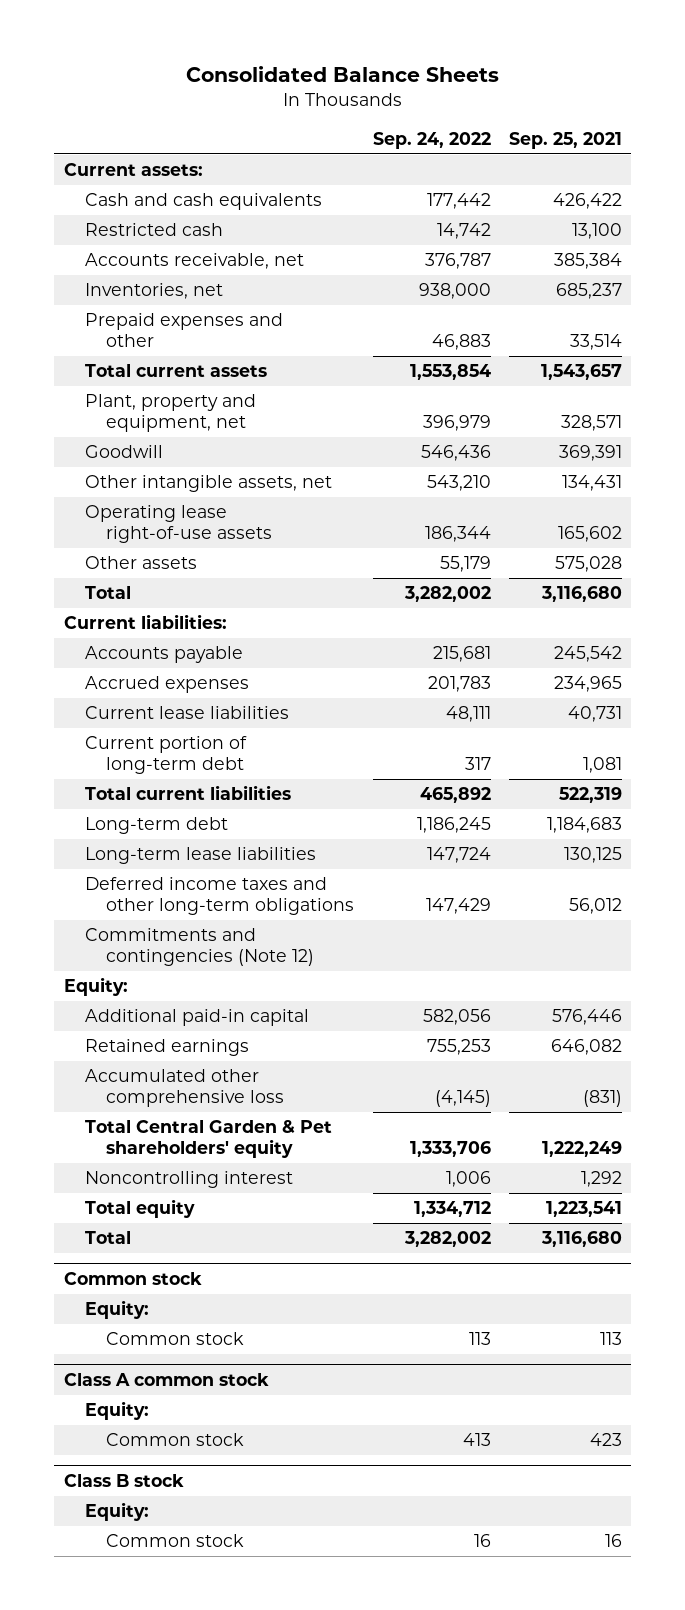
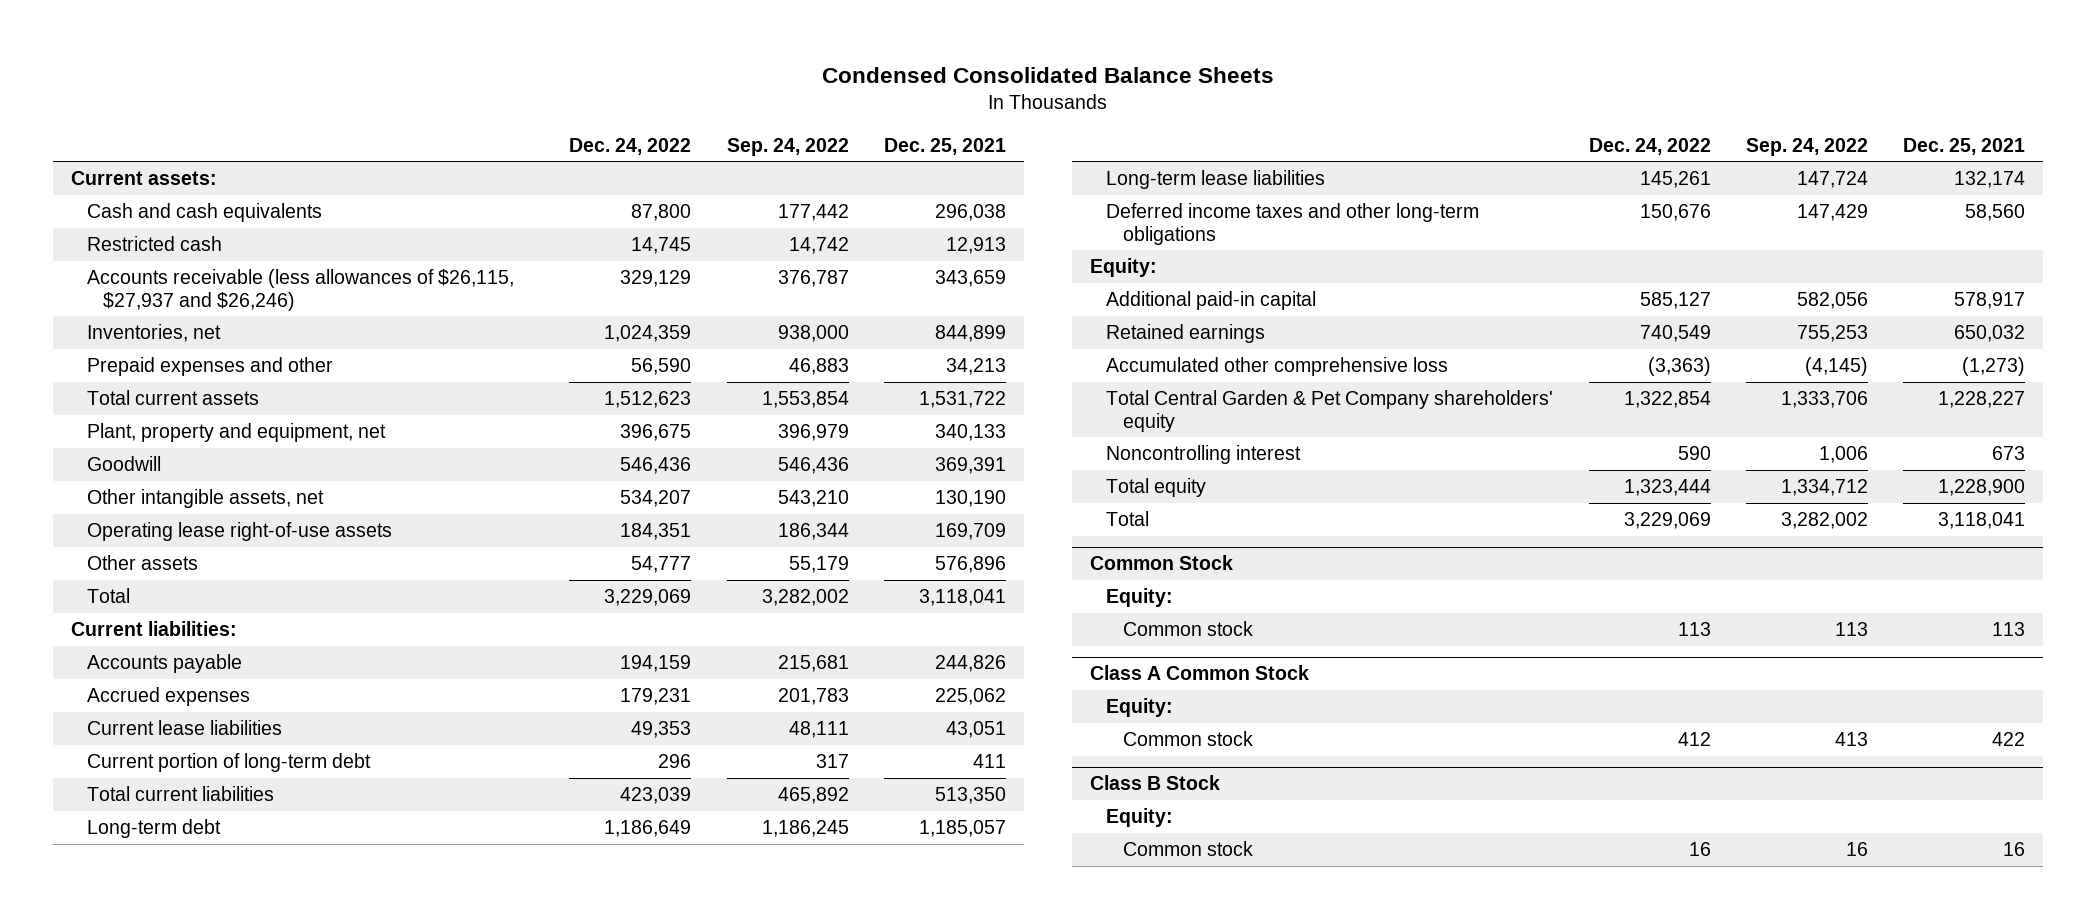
[185,65,499,82] Consolidated Balance Sheets -> [822,67,1275,84] Condensed Consolidated Balance Sheets
[508,131,622,149] Sep. 25, 2021 -> none
none -> [569,137,692,155] Dec. 24, 2022
none -> [884,137,1007,155] Dec. 25, 2021
[84,253,304,270] Accounts receivable, net -> [87,269,515,311] Accounts receivable (less allowances of $26,115, $27,937 and $26,246)
[84,928,315,966] Commitments and contingencies (Note 12) -> none
[84,1120,332,1158] Total Central Garden & Pet shareholders' equity -> [1106,390,1554,432] Total Central Garden & Pet Company shareholders' equity
[63,1271,202,1285] Common stock -> [1089,555,1233,571] Common Stock
[63,1372,269,1386] Class A common stock -> [1089,665,1309,681] Class A Common Stock
[63,1473,184,1487] Class B stock -> [1089,775,1220,791] Class B Stock

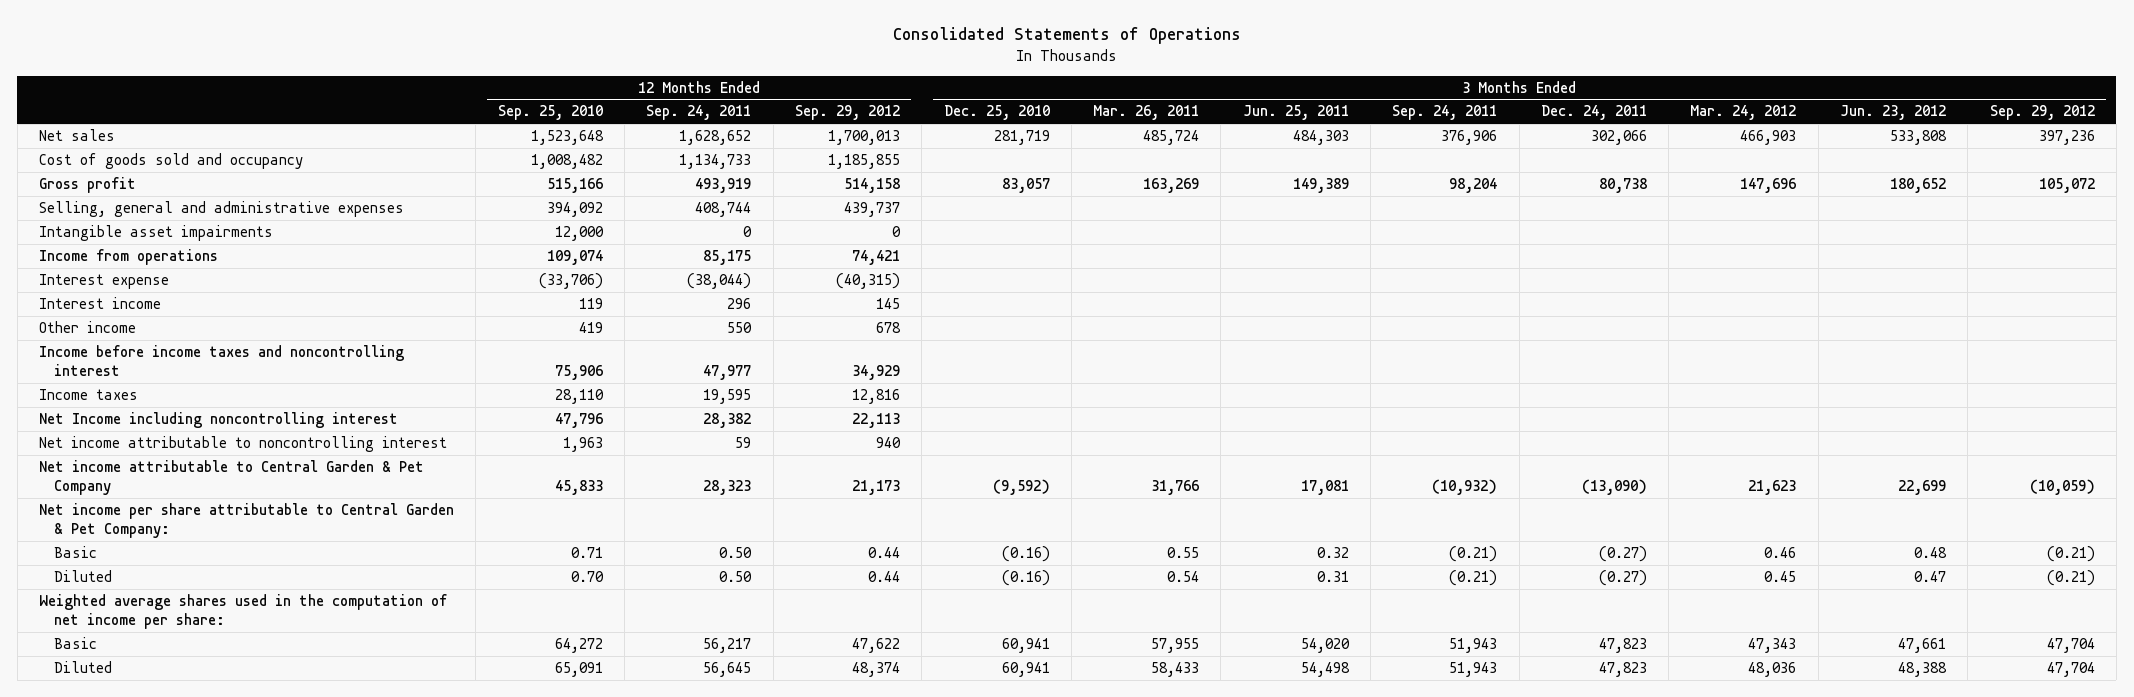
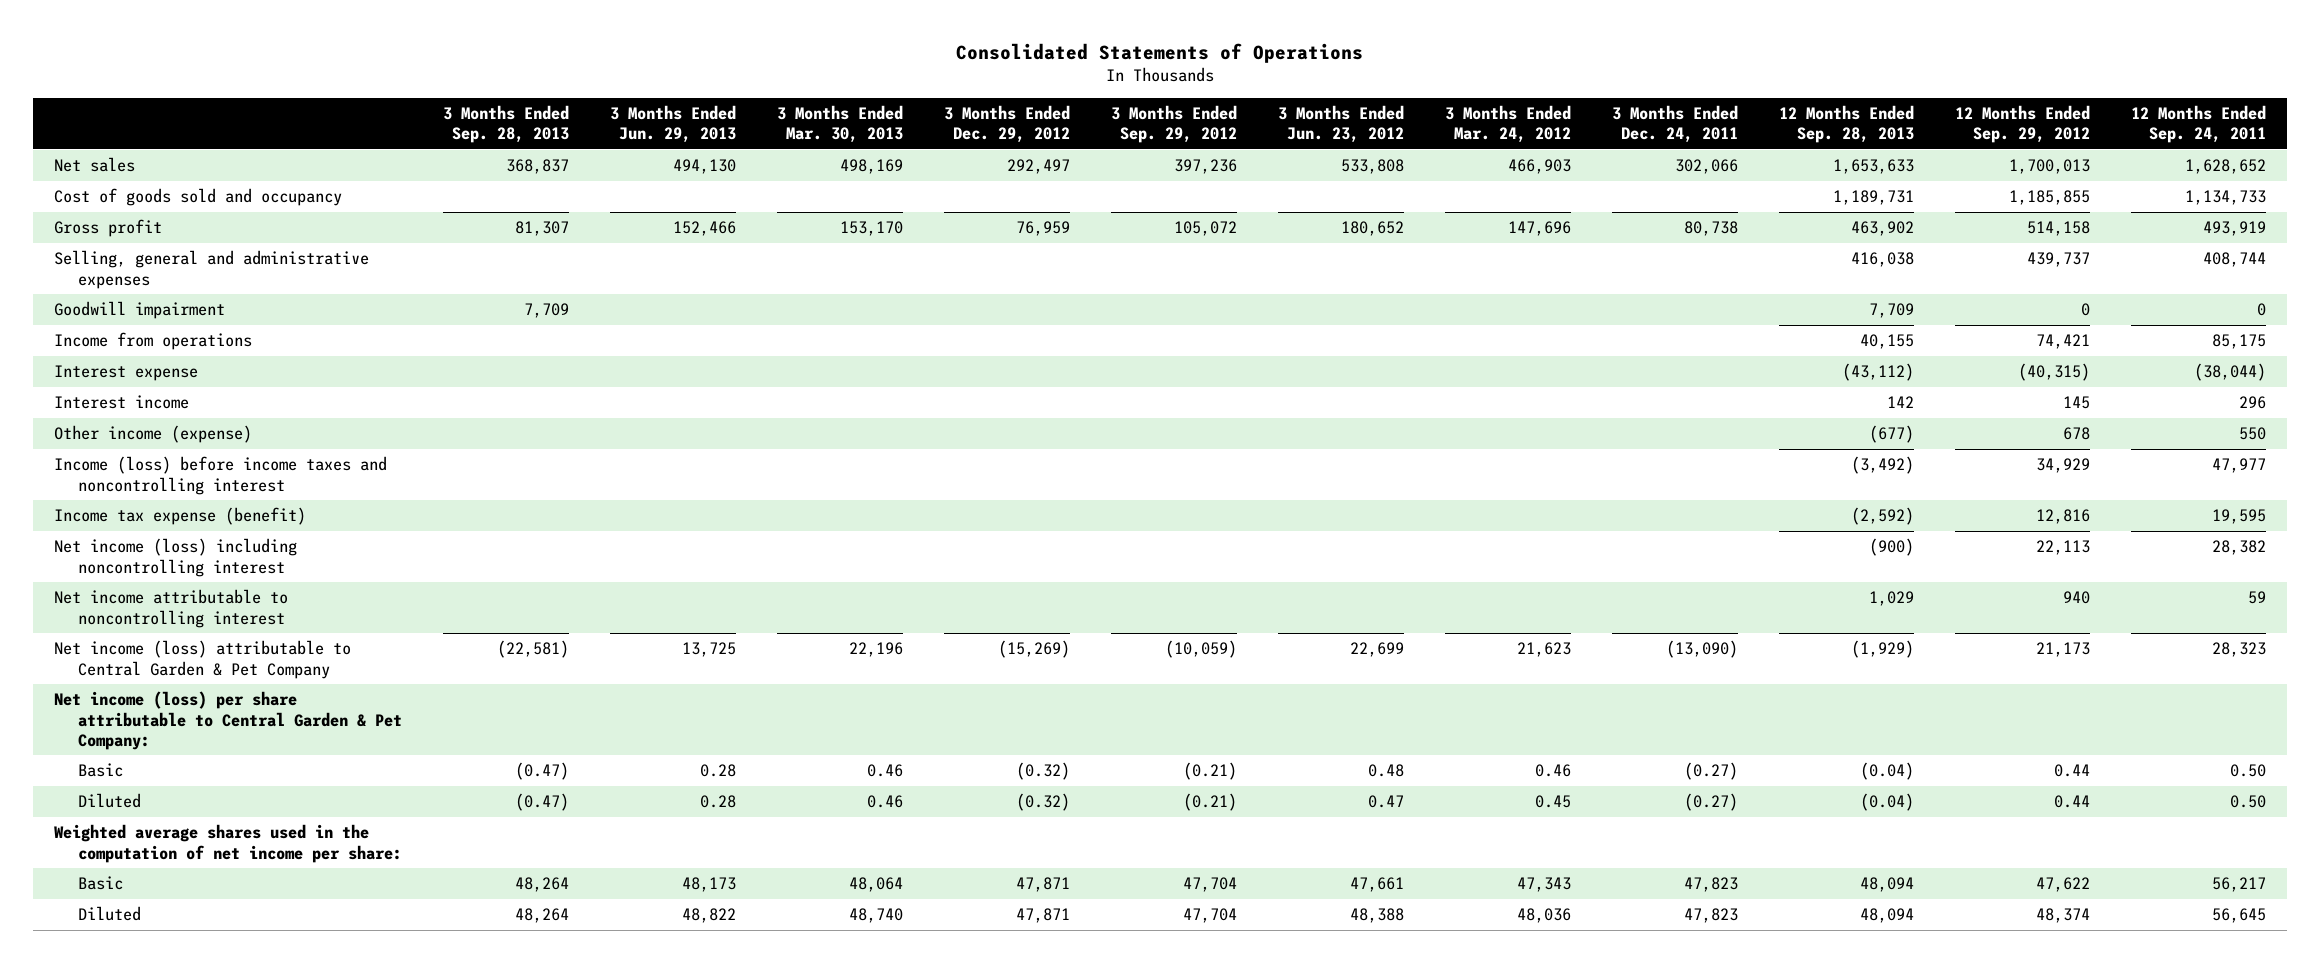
[497,105,603,121] Sep. 25, 2010 -> none
[943,105,1050,121] Dec. 25, 2010 -> none
[1093,105,1200,121] Mar. 26, 2011 -> none
[1242,105,1349,121] Jun. 25, 2011 -> none
[1392,105,1498,121] Sep. 24, 2011 -> none
none -> [443,105,570,144] 3 Months Ended Sep. 28, 2013
none -> [610,105,737,144] 3 Months Ended Jun. 29, 2013
none -> [777,105,904,144] 3 Months Ended Mar. 30, 2013
none -> [944,105,1071,144] 3 Months Ended Dec. 29, 2012
none -> [1779,105,1915,144] 12 Months Ended Sep. 28, 2013
[39,225,274,242] Intangible asset impairments -> none
none -> [53,301,225,320] Goodwill impairment
[39,321,137,334] Other income -> [53,425,252,444] Other income (expense)
[39,345,405,376] Income before income taxes and noncontrolling interest -> [53,456,387,495] Income (loss) before income taxes and noncontrolling interest
[39,389,139,401] Income taxes -> [53,507,306,526] Income tax expense (benefit)
[39,412,399,429] Net Income including noncontrolling interest -> [53,538,297,577] Net income (loss) including noncontrolling interest
[39,460,425,495] Net income attributable to Central Garden & Pet Company -> [53,640,351,679] Net income (loss) attributable to Central Garden & Pet Company
[39,503,455,538] Net income per share attributable to Central Garden & Pet Company: -> [53,691,403,750] Net income (loss) per share attributable to Central Garden & Pet Company:

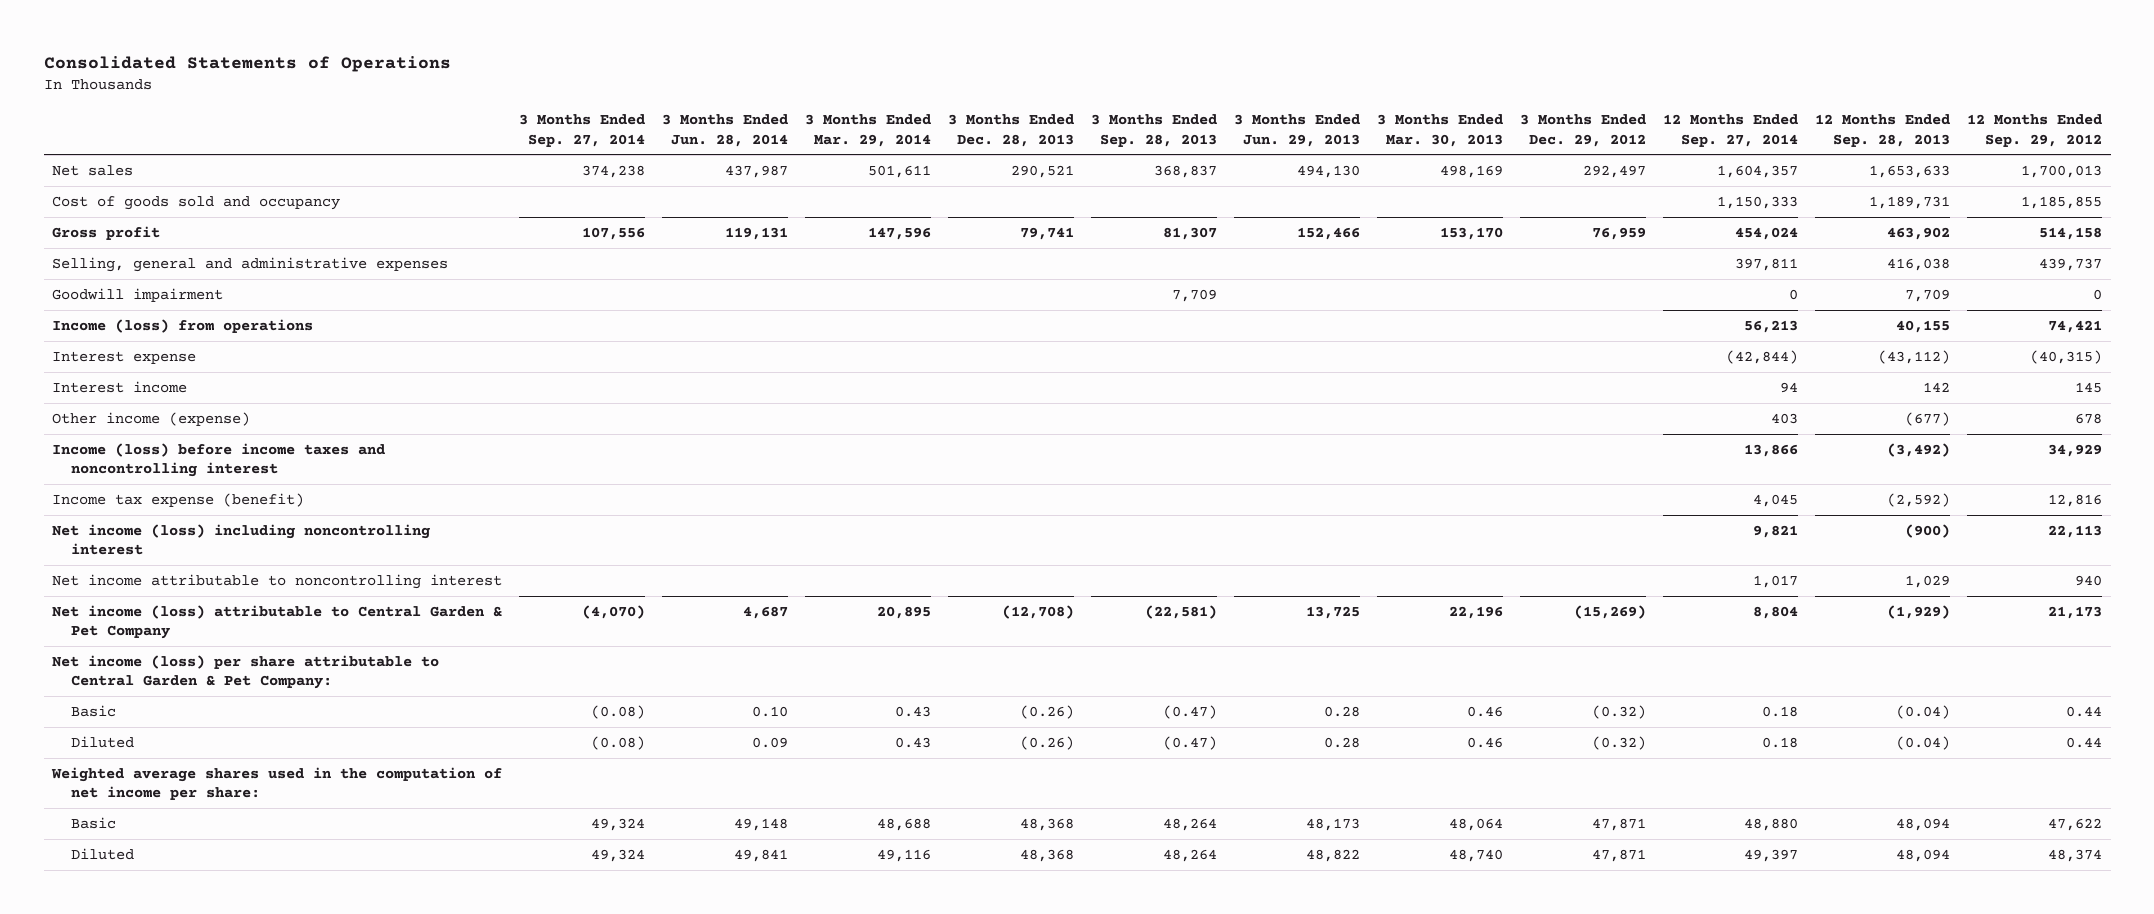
[1111,105,1238,144] 3 Months Ended Sep. 29, 2012 -> none
[1278,105,1405,144] 3 Months Ended Jun. 23, 2012 -> none
[1445,105,1572,144] 3 Months Ended Mar. 24, 2012 -> none
[1612,105,1739,144] 3 Months Ended Dec. 24, 2011 -> none
[2131,105,2267,144] 12 Months Ended Sep. 24, 2011 -> none
none -> [519,114,646,147] 3 Months Ended Sep. 27, 2014
none -> [662,114,789,147] 3 Months Ended Jun. 28, 2014
none -> [805,114,932,147] 3 Months Ended Mar. 29, 2014
none -> [948,114,1075,147] 3 Months Ended Dec. 28, 2013
none -> [1663,114,1799,147] 12 Months Ended Sep. 27, 2014
[53,332,252,351] Income from operations -> [52,318,314,333] Income (loss) from operations

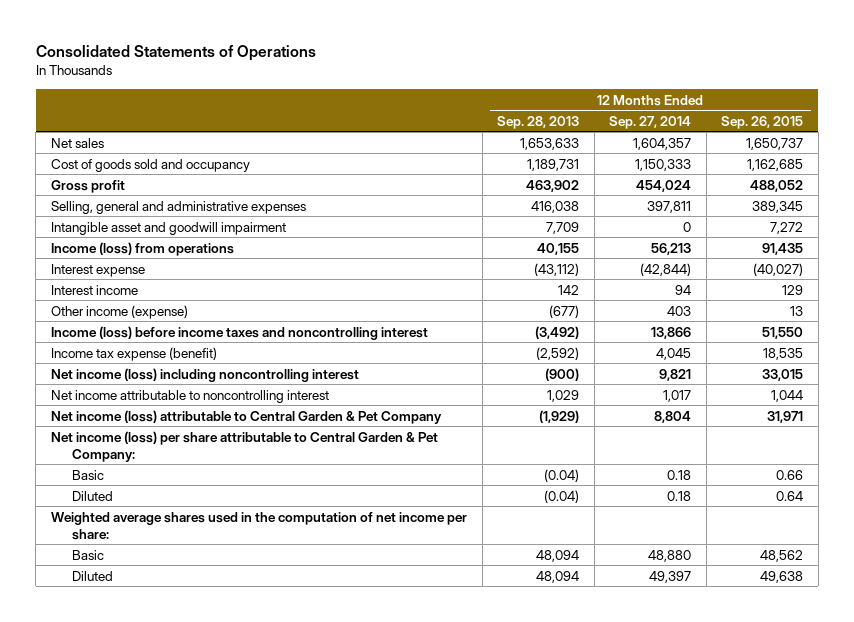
[519,114,646,147] 3 Months Ended Sep. 27, 2014 -> none
[662,114,789,147] 3 Months Ended Jun. 28, 2014 -> none
[805,114,932,147] 3 Months Ended Mar. 29, 2014 -> none
[948,114,1075,147] 3 Months Ended Dec. 28, 2013 -> none
[1091,114,1218,147] 3 Months Ended Sep. 28, 2013 -> none
[1234,114,1361,147] 3 Months Ended Jun. 29, 2013 -> none
[1377,114,1504,147] 3 Months Ended Mar. 30, 2013 -> none
[1520,114,1647,147] 3 Months Ended Dec. 29, 2012 -> none
[1967,114,2103,147] 12 Months Ended Sep. 29, 2012 -> none
none -> [721,115,804,129] Sep. 26, 2015
[52,287,224,302] Goodwill impairment -> [51,221,287,235] Intangible asset and goodwill impairment

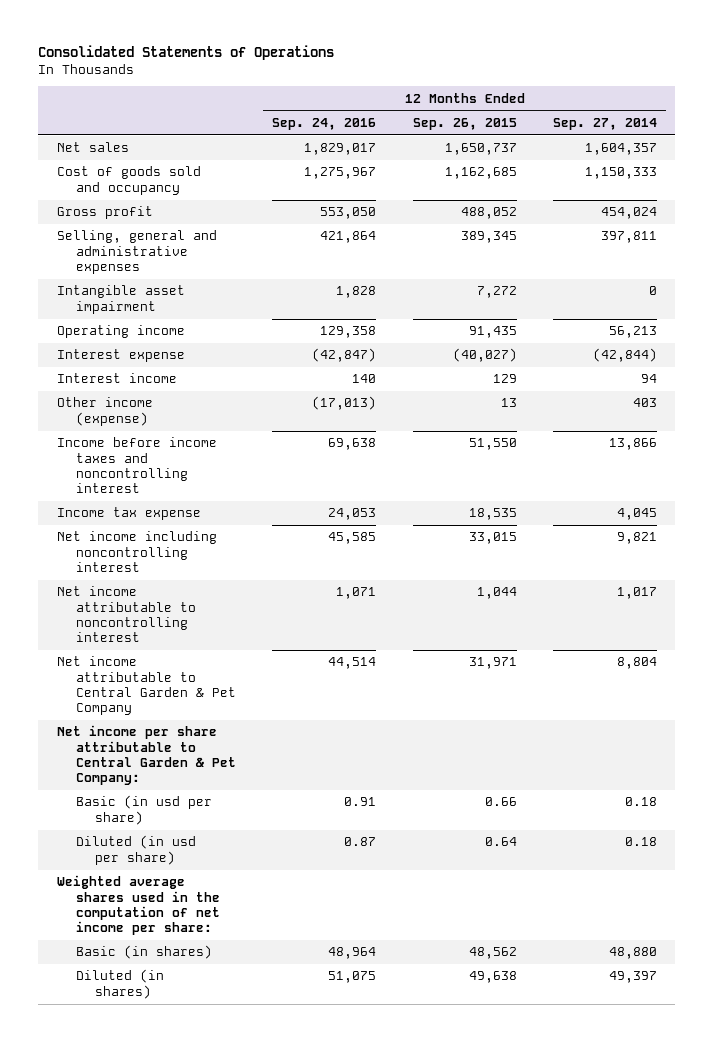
[497,115,580,129] Sep. 28, 2013 -> none
none -> [272,118,377,131] Sep. 24, 2016
[51,221,287,235] Intangible asset and goodwill impairment -> [56,285,185,314] Intangible asset impairment
[51,241,235,256] Income (loss) from operations -> [56,325,185,339] Operating income
[51,325,429,340] Income (loss) before income taxes and noncontrolling interest -> [56,437,217,494] Income before income taxes and noncontrolling interest
[51,346,218,361] Income tax expense (benefit) -> [56,507,201,521] Income tax expense
[51,367,360,382] Net income (loss) including noncontrolling interest -> [56,531,217,572] Net income including noncontrolling interest
[51,409,443,424] Net income (loss) attributable to Central Garden & Pet Company -> [56,656,236,716] Net income attributable to Central Garden & Pet Company
[51,430,439,462] Net income (loss) per share attributable to Central Garden & Pet Company: -> [56,725,236,786] Net income per share attributable to Central Garden & Pet Company:
[71,469,104,480] Basic -> [75,795,212,825] Basic (in usd per share)
[71,490,113,501] Diluted -> [75,835,196,865] Diluted (in usd per share)
[71,549,104,560] Basic -> [75,945,212,960] Basic (in shares)
[71,570,113,581] Diluted -> [75,969,164,999] Diluted (in shares)

